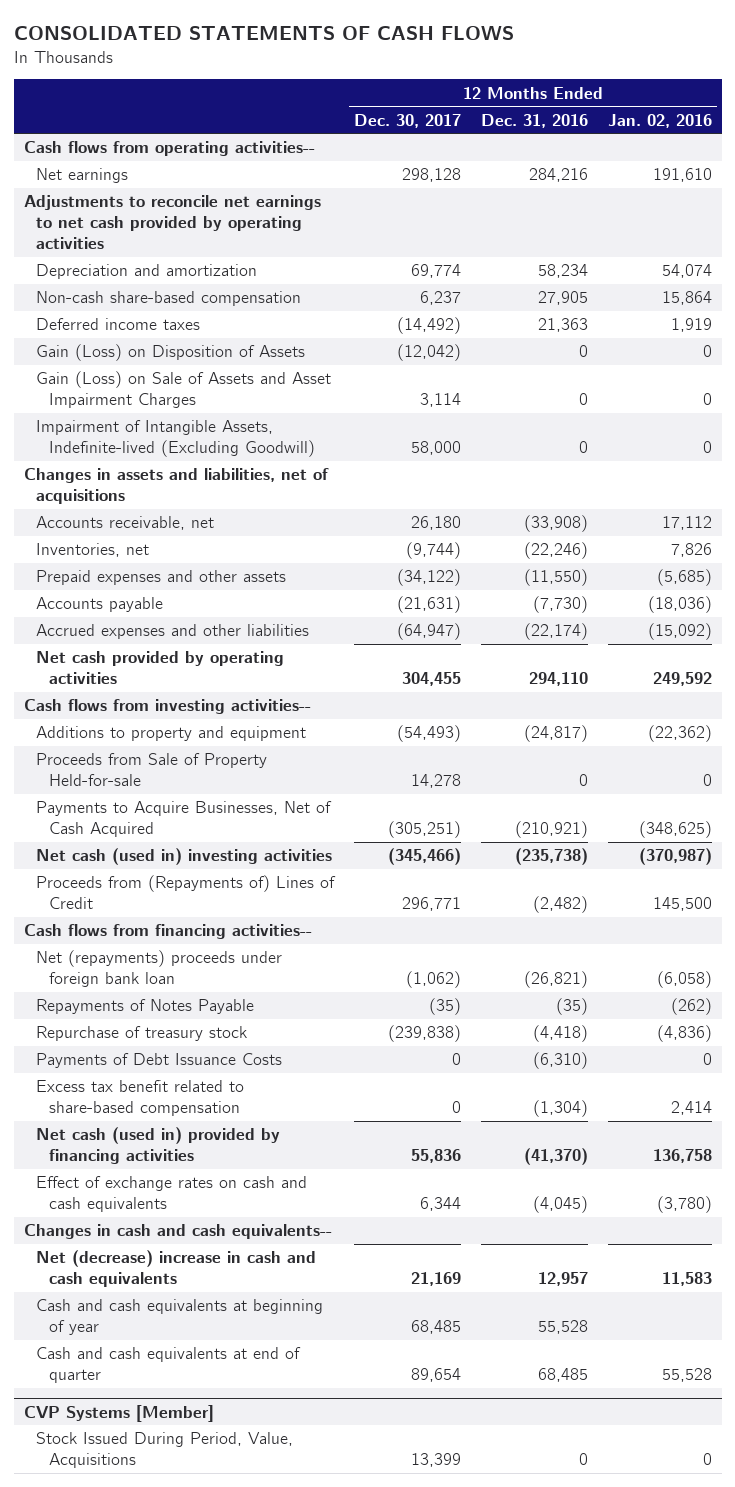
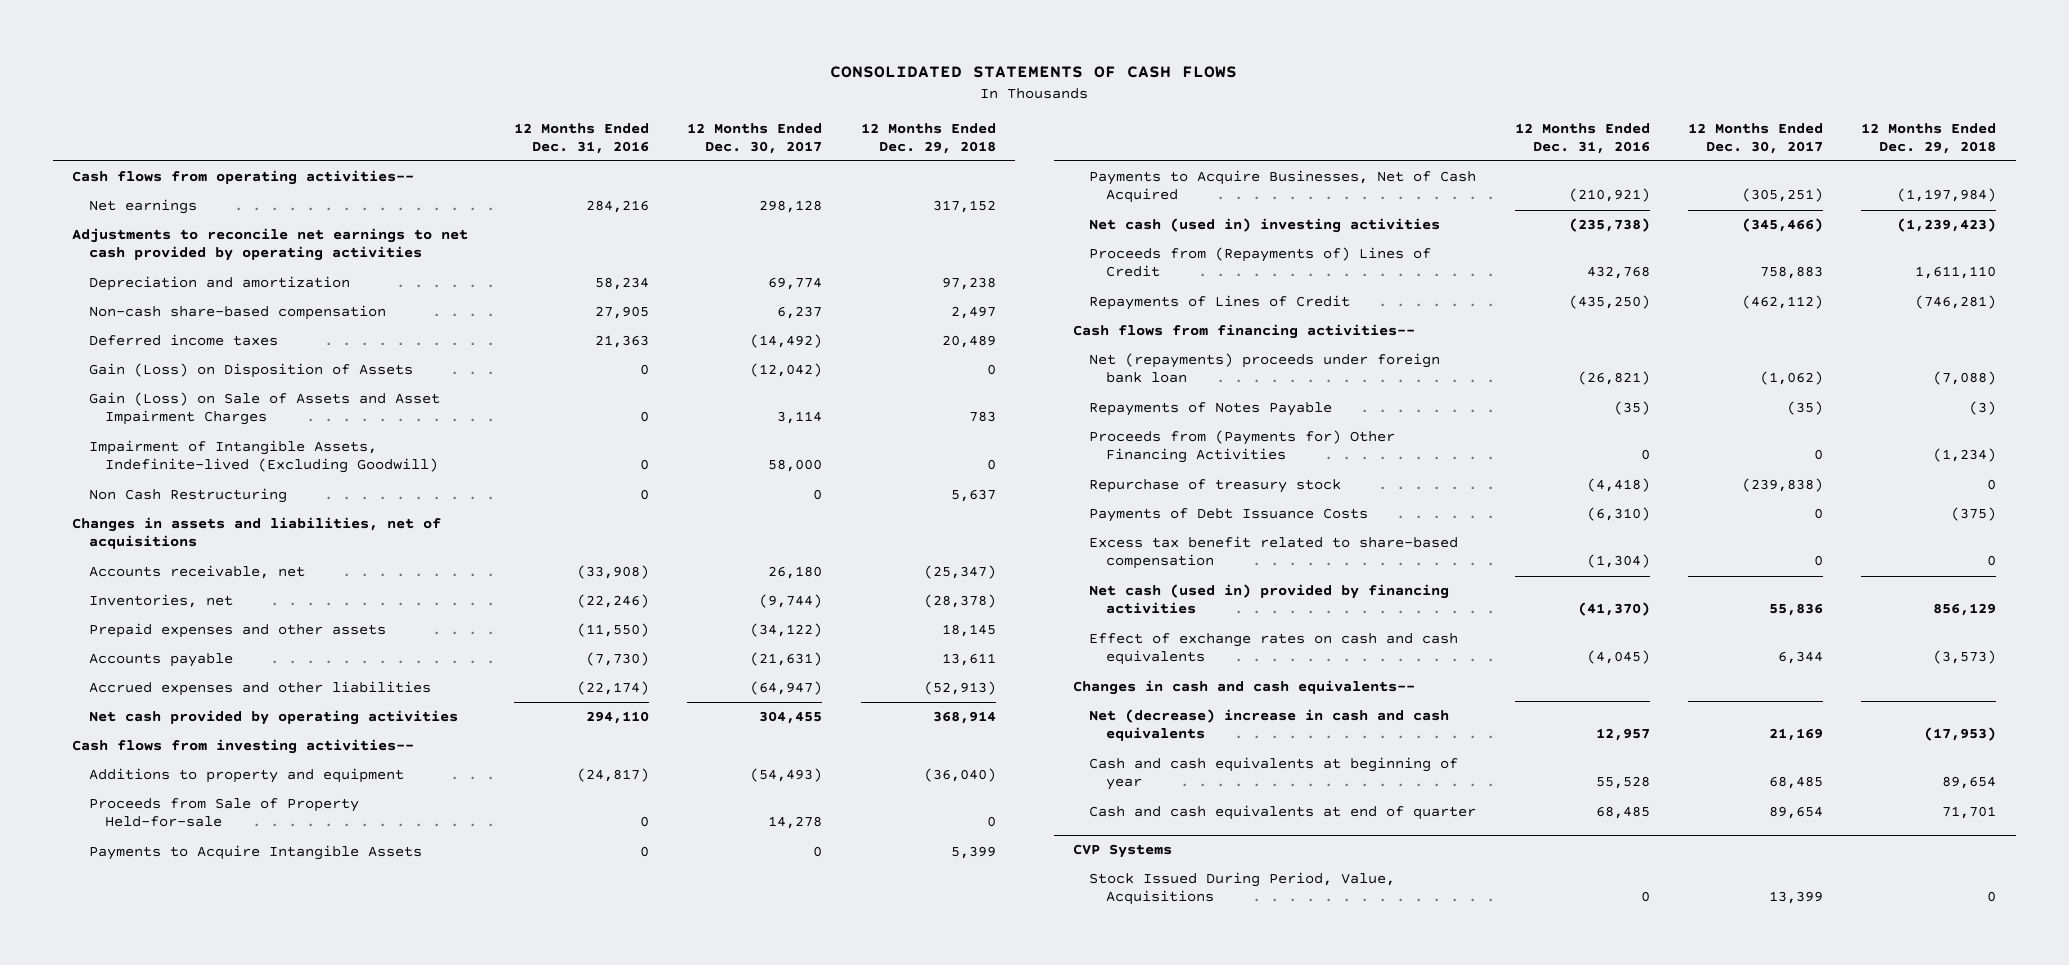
[607,113,712,128] Jan. 02, 2016 -> none
none -> [860,122,996,154] 12 Months Ended Dec. 29, 2018
none -> [88,488,287,504] Non Cash Restructuring
none -> [88,845,422,861] Payments to Acquire Intangible Assets
[402,897,462,912] 296,771 -> [1760,266,1824,280] 758,883
[532,896,588,914] (2,482) -> [1586,266,1650,280] 432,768
none -> [1089,295,1351,311] Repayments of Lines of Credit
none -> [1089,430,1396,464] Proceeds from (Payments for) Other Financing Activities
[23,1404,214,1422] CVP Systems [Member] -> [1072,844,1172,859] CVP Systems

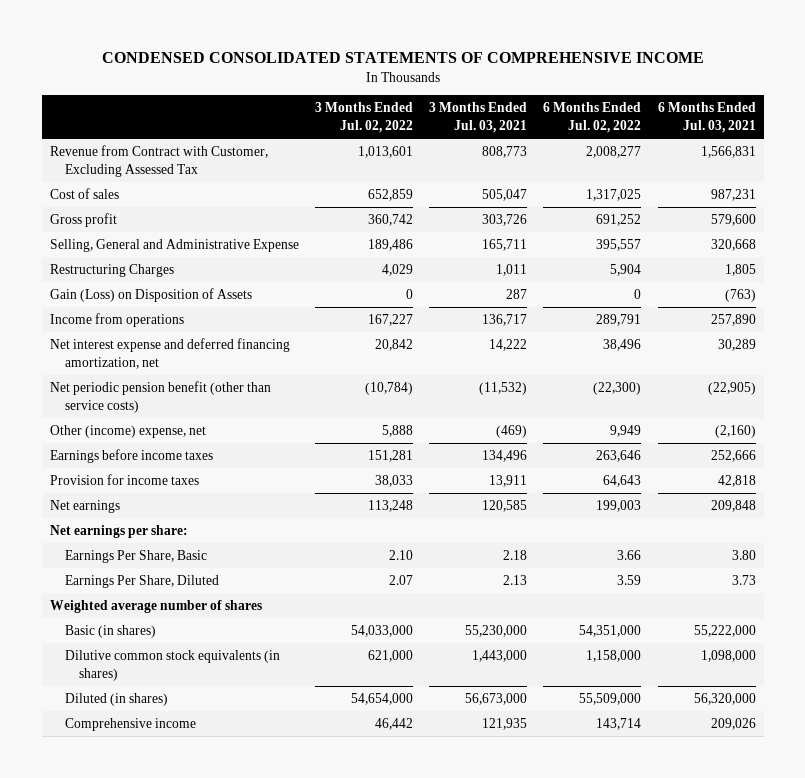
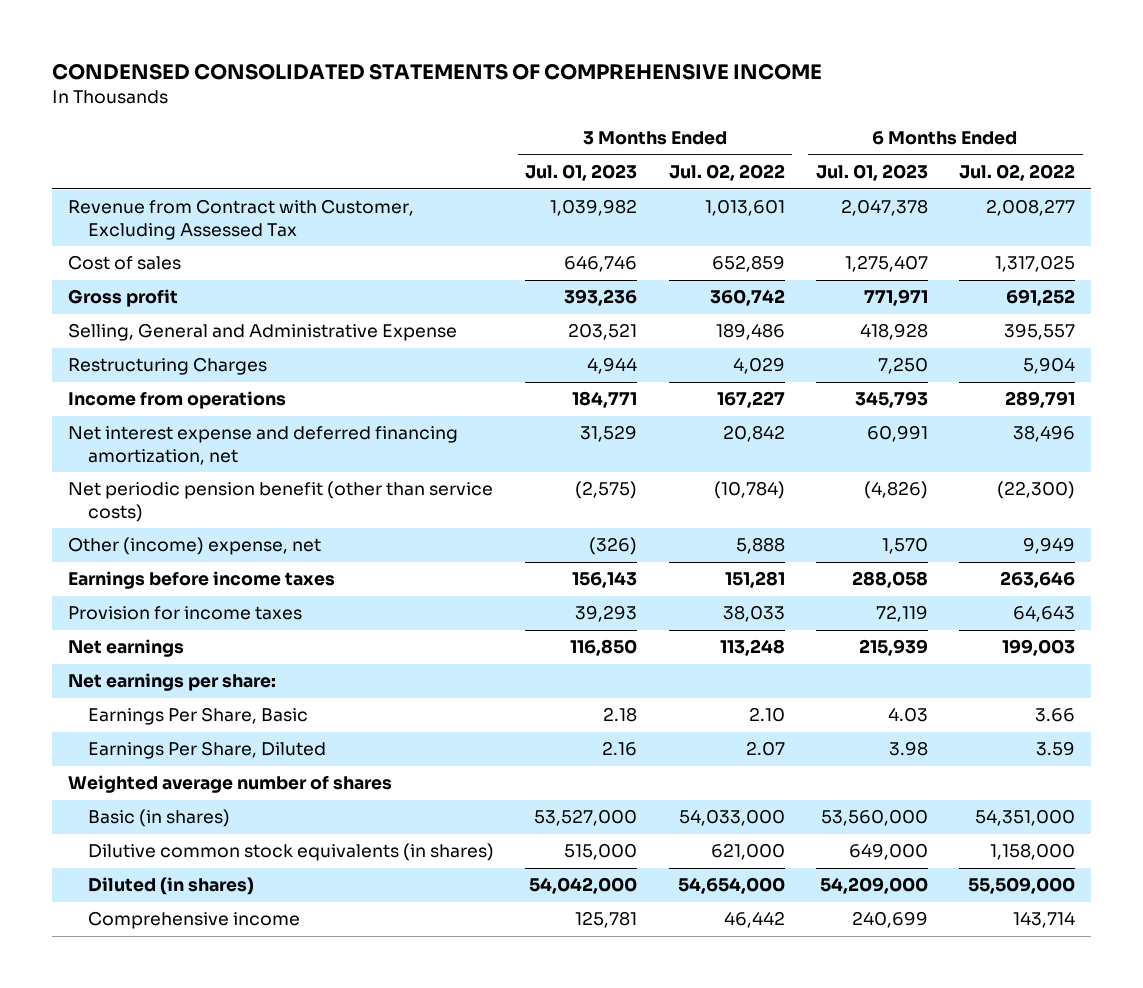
[429,102,528,134] 3 Months Ended Jul. 03, 2021 -> none
[657,102,756,134] 6 Months Ended Jul. 03, 2021 -> none
none -> [525,163,638,181] Jul. 01, 2023
none -> [815,163,928,181] Jul. 01, 2023
[49,288,252,303] Gain (Loss) on Disposition of Assets -> none

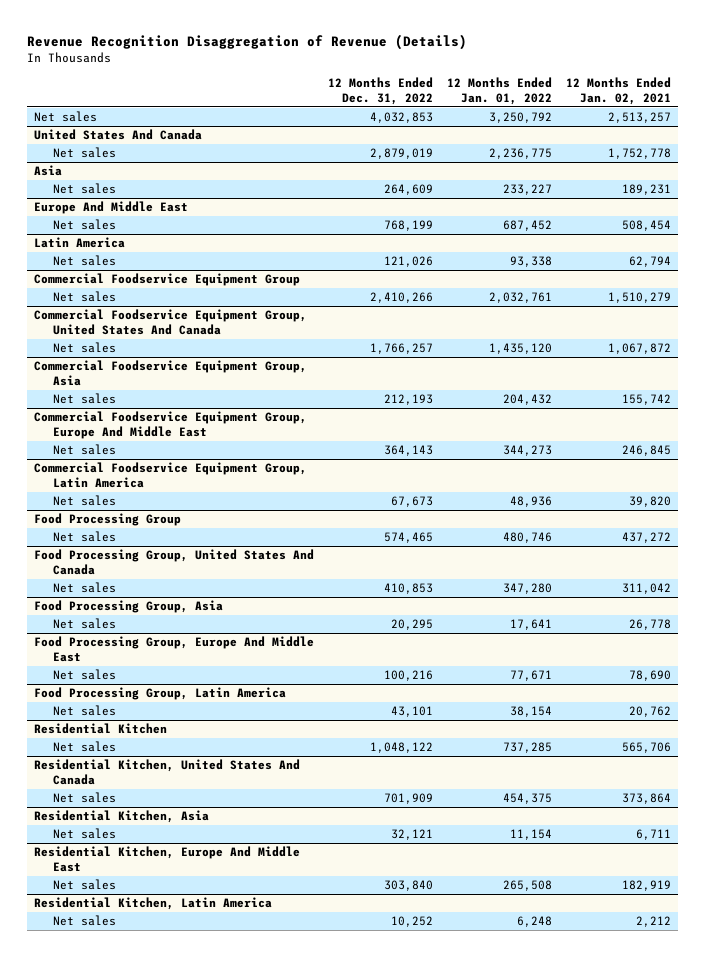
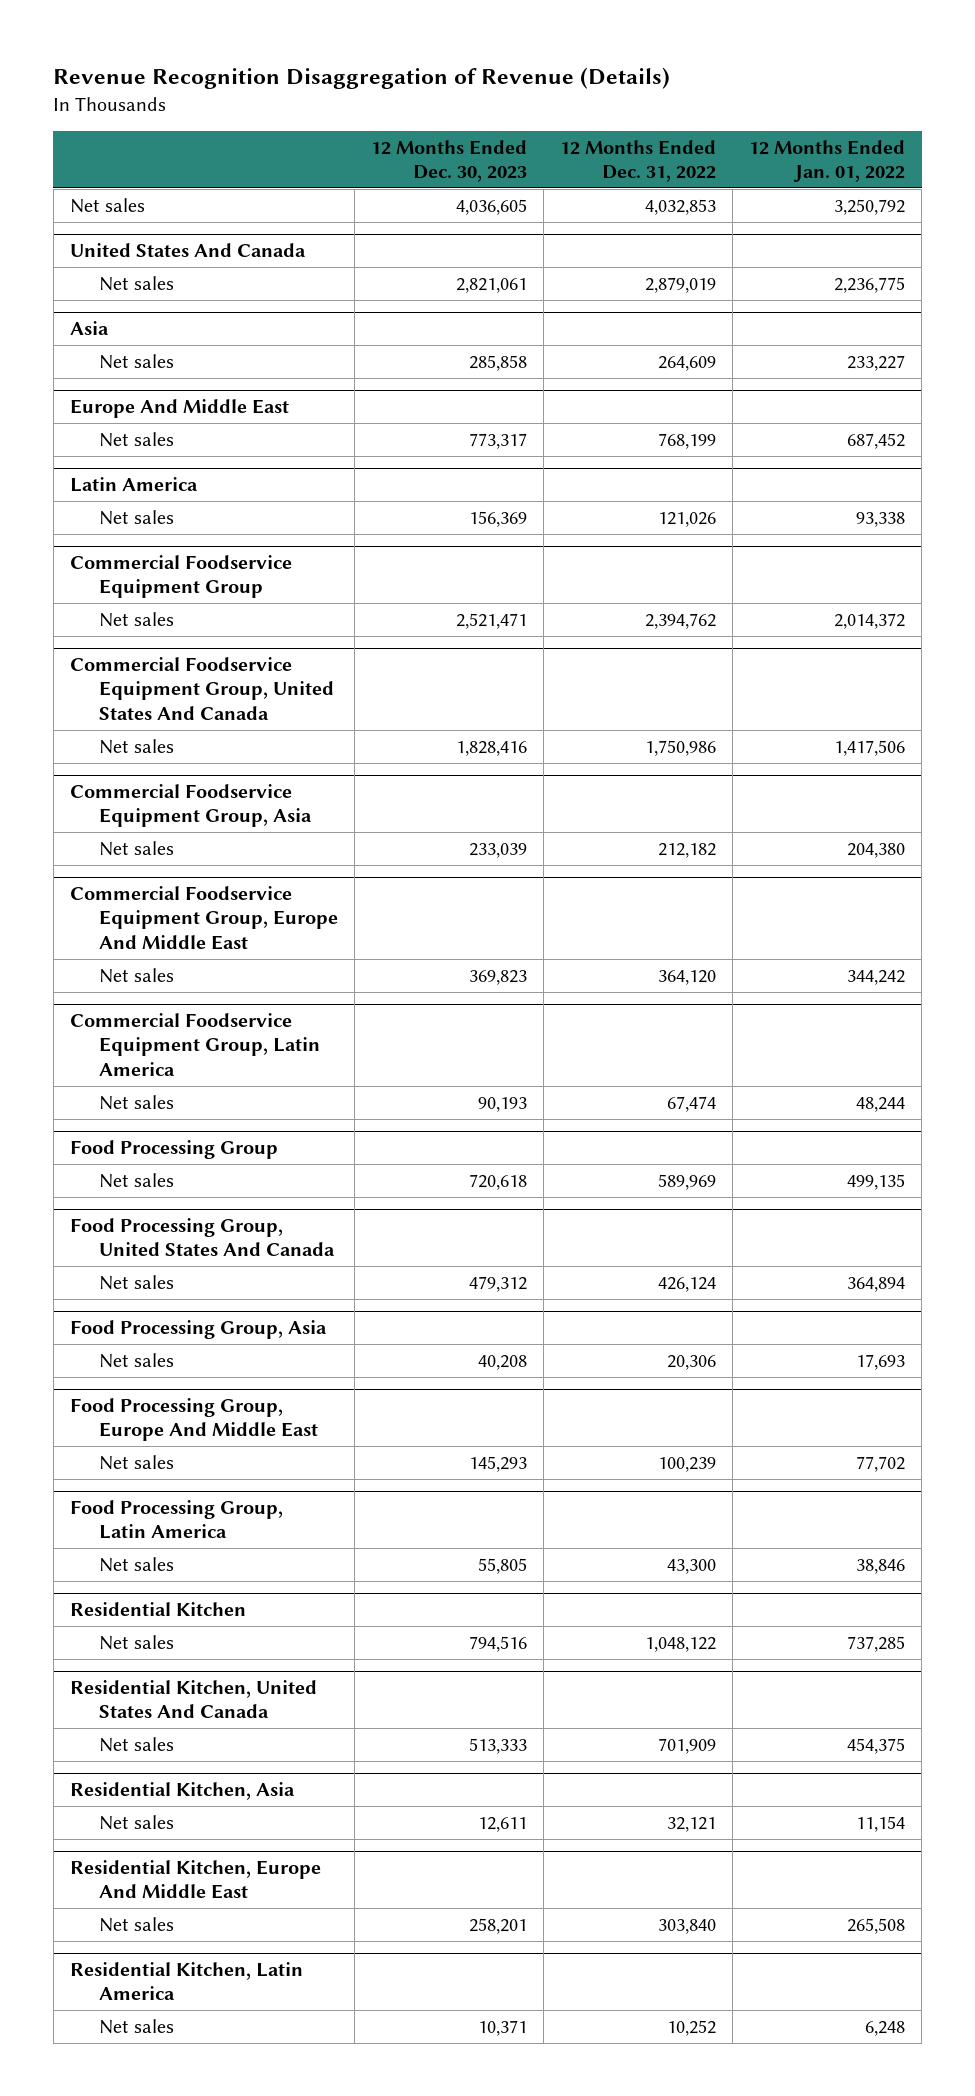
[565,76,671,106] 12 Months Ended Jan. 02, 2021 -> none
none -> [371,139,528,182] 12 Months Ended Dec. 30, 2023
[370,292,434,304] 2,410,266 -> [645,612,717,629] 2,394,762
[489,292,553,304] 2,032,761 -> [834,612,906,629] 2,014,372
[370,343,434,355] 1,766,257 -> [645,739,717,756] 1,750,986
[489,343,553,355] 1,435,120 -> [834,739,906,756] 1,417,506
[384,394,434,406] 212,193 -> [658,842,717,858] 212,182
[503,394,553,406] 204,432 -> [847,842,906,858] 204,380
[384,445,434,457] 364,143 -> [658,969,717,985] 364,120
[503,445,553,457] 344,273 -> [847,969,906,985] 344,242
[391,496,434,508] 67,673 -> [667,1095,717,1112] 67,474
[510,496,553,508] 48,936 -> [856,1096,906,1112] 48,244
[384,532,434,544] 574,465 -> [658,1173,717,1190] 589,969
[503,532,553,544] 480,746 -> [847,1173,906,1190] 499,135
[384,583,434,595] 410,853 -> [658,1276,717,1292] 426,124
[503,583,553,595] 347,280 -> [847,1276,906,1292] 364,894
[391,619,434,631] 20,295 -> [667,1354,717,1370] 20,306
[510,619,553,631] 17,641 -> [856,1353,906,1370] 17,693
[384,670,434,682] 100,216 -> [658,1456,717,1472] 100,239
[510,670,553,682] 77,671 -> [856,1455,906,1472] 77,702
[391,706,434,718] 43,101 -> [667,1558,717,1574] 43,300
[510,706,553,718] 38,154 -> [856,1558,906,1574] 38,846

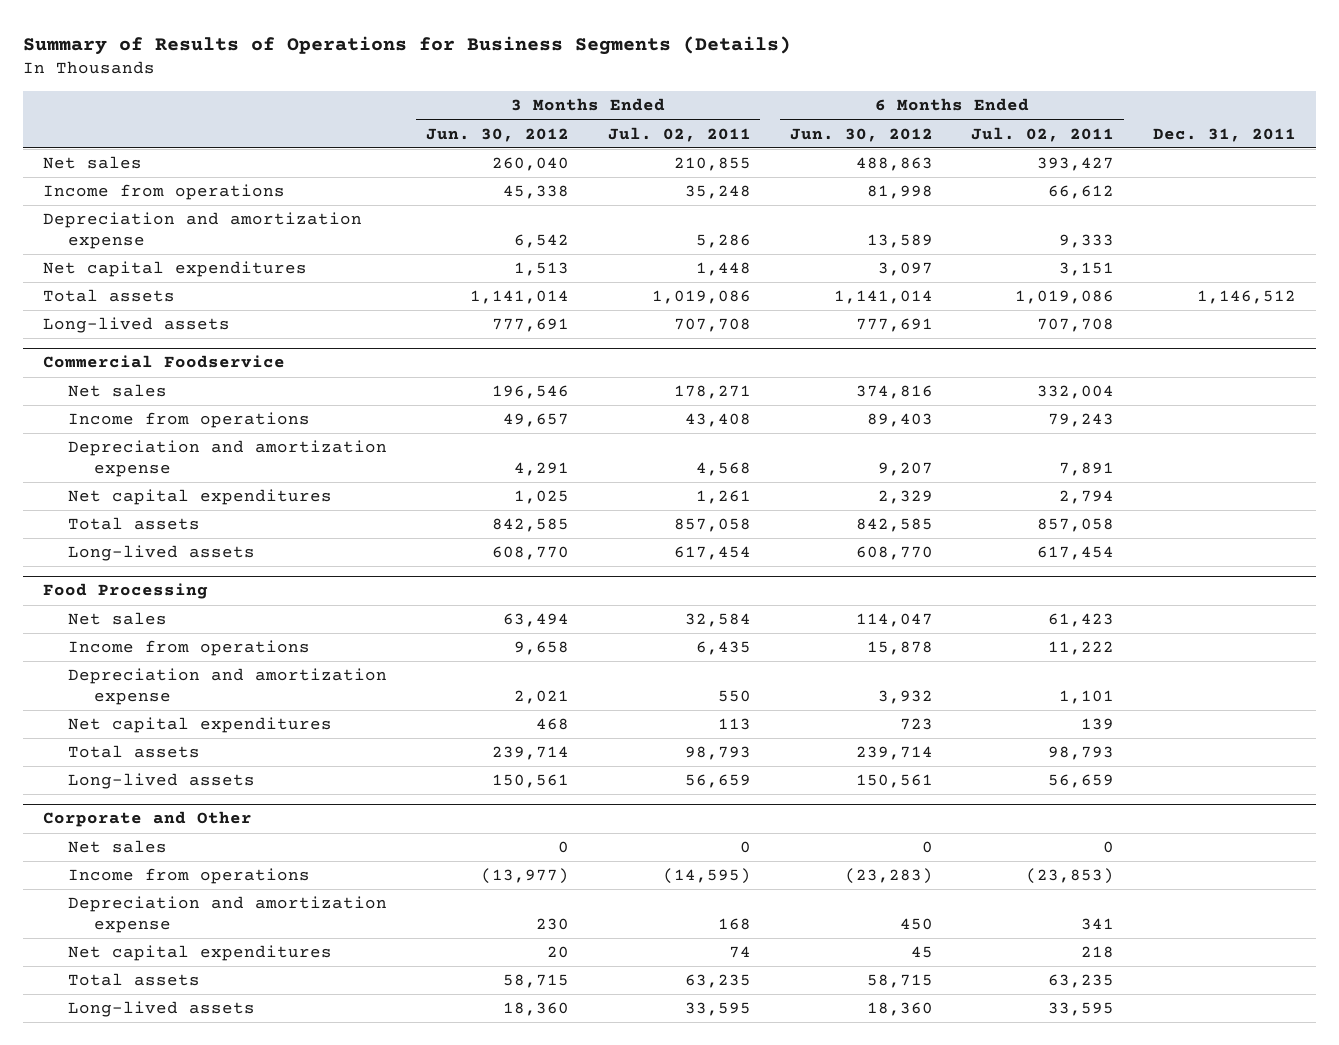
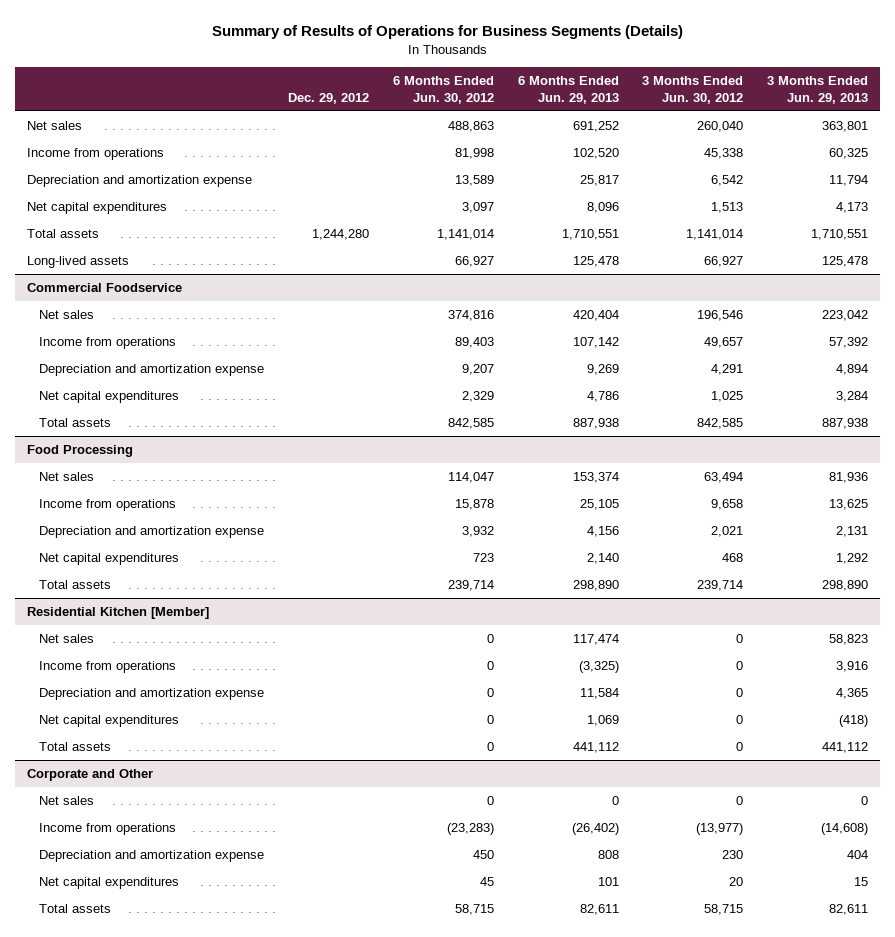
[607,126,751,142] Jul. 02, 2011 -> none
[971,126,1115,142] Jul. 02, 2011 -> none
[1153,127,1297,142] Dec. 31, 2011 -> none
none -> [288,92,370,104] Dec. 29, 2012
none -> [517,76,619,104] 6 Months Ended Jun. 29, 2013
none -> [767,76,869,104] 3 Months Ended Jun. 29, 2013
[491,318,569,333] 777,691 -> [704,256,744,268] 66,927
[855,318,933,333] 777,691 -> [454,256,494,268] 66,927
[68,545,256,562] Long-lived assets -> none
[68,773,256,790] Long-lived assets -> none
none -> [27,607,210,620] Residential Kitchen [Member]
none -> [39,634,95,644] Net sales
none -> [39,661,177,674] Income from operations
none -> [39,688,265,701] Depreciation and amortization expense
none -> [39,715,180,728] Net capital expenditures
none -> [39,742,112,752] Total assets
[68,1001,256,1018] Long-lived assets -> none

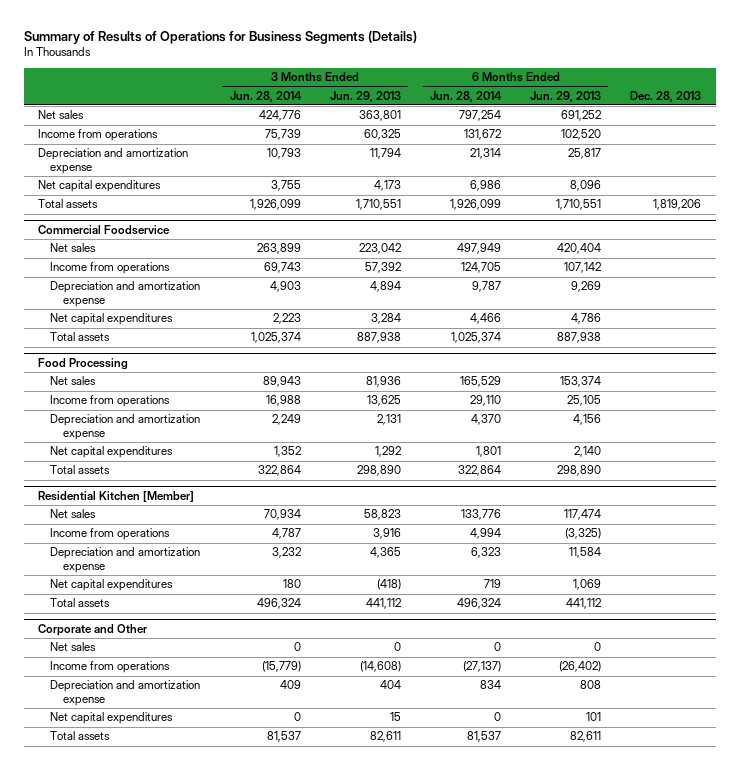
[288,92,370,104] Dec. 29, 2012 -> none
[392,76,494,104] 6 Months Ended Jun. 30, 2012 -> none
[642,76,744,104] 3 Months Ended Jun. 30, 2012 -> none
none -> [229,90,302,102] Jun. 28, 2014
none -> [429,90,502,102] Jun. 28, 2014
none -> [630,90,702,102] Dec. 28, 2013
[27,256,130,269] Long-lived assets -> none

